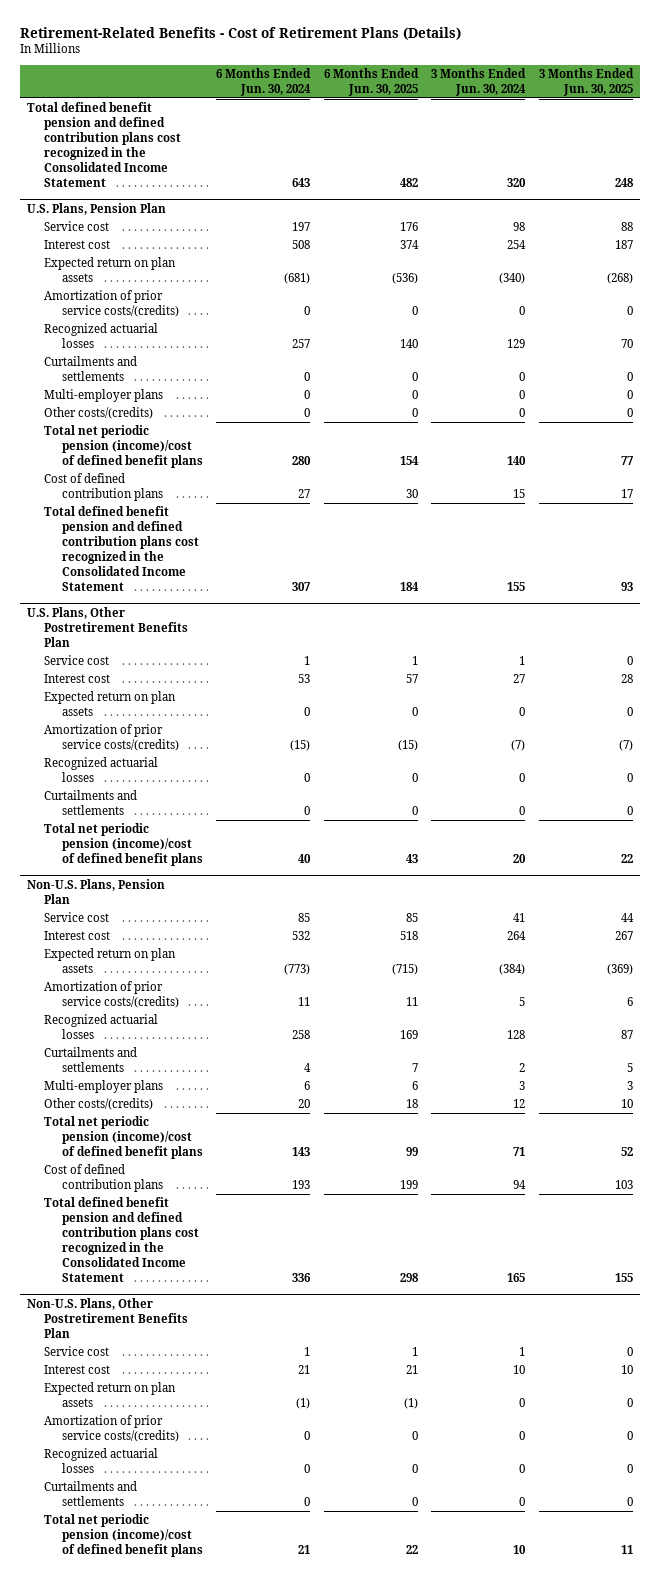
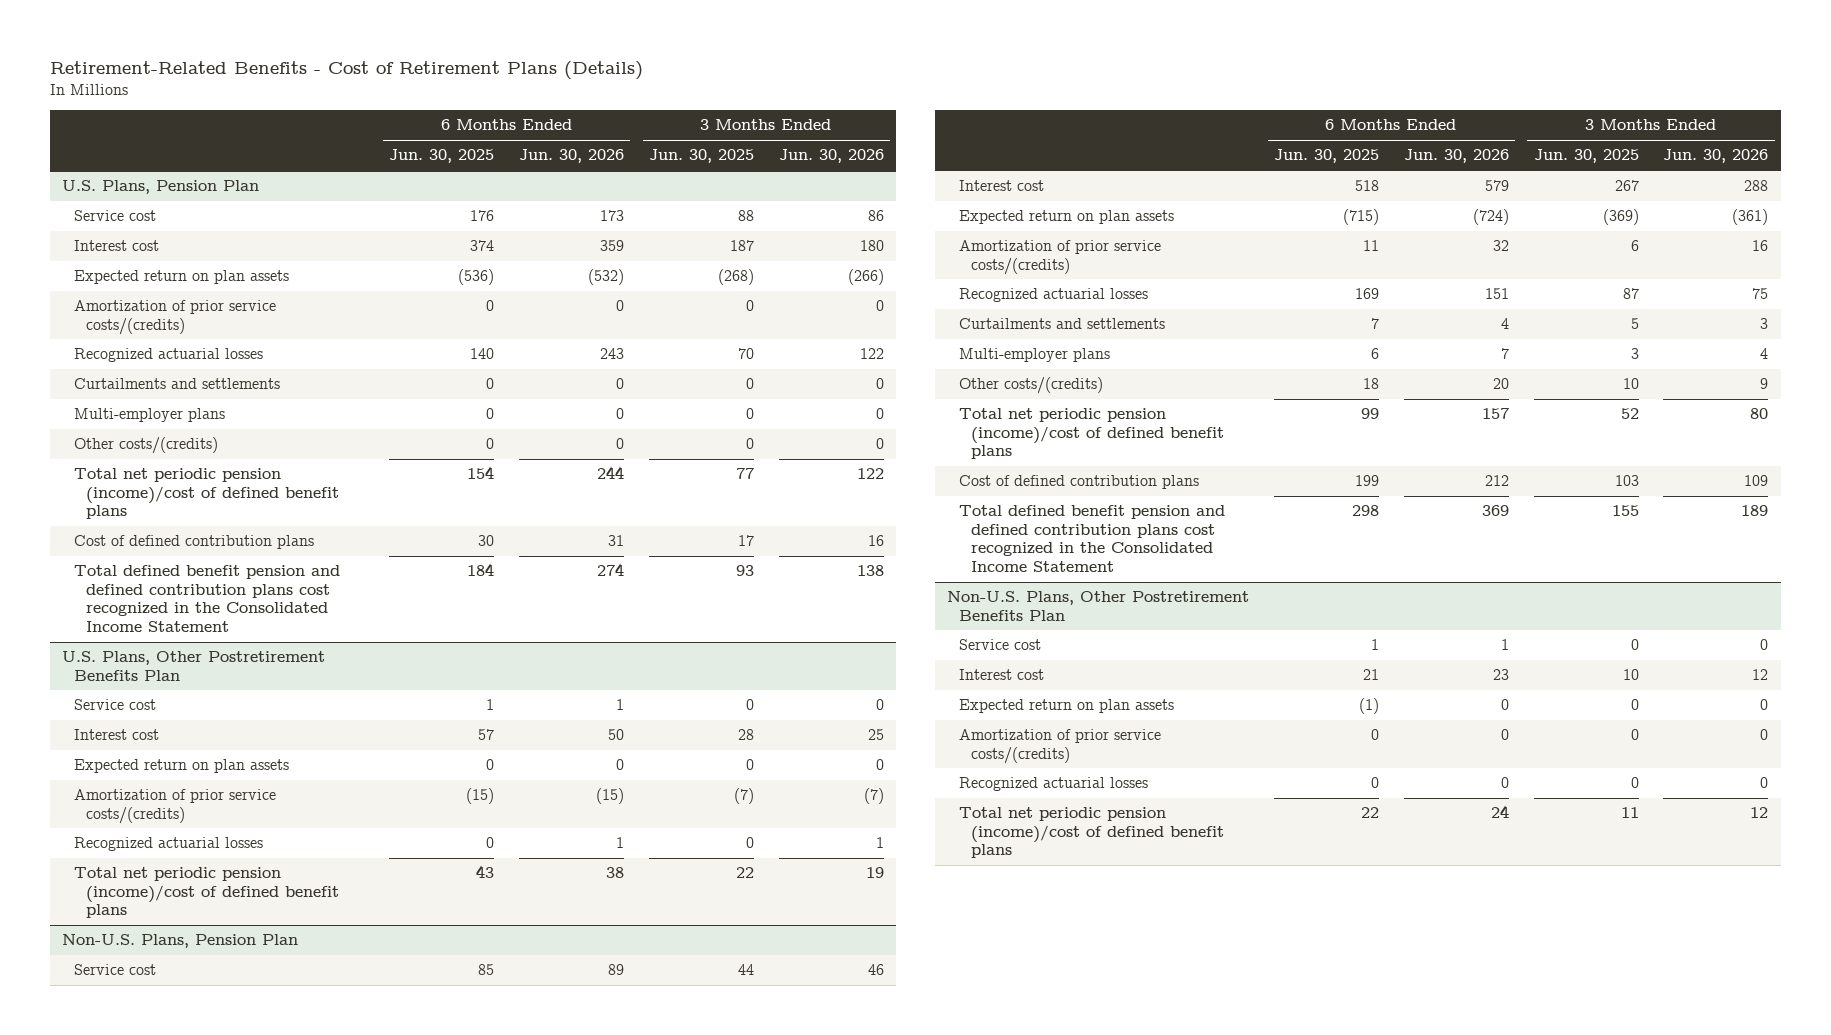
[216,68,312,96] 6 Months Ended Jun. 30, 2024 -> none
[431,68,527,96] 3 Months Ended Jun. 30, 2024 -> none
none -> [519,149,625,164] Jun. 30, 2026
none -> [778,149,884,164] Jun. 30, 2026
[26,102,182,187] Total defined benefit pension and defined contribution plans cost recognized in the Consolidated Income Statement -> none
[44,790,138,816] Curtailments and settlements -> none
[44,1481,138,1507] Curtailments and settlements -> none

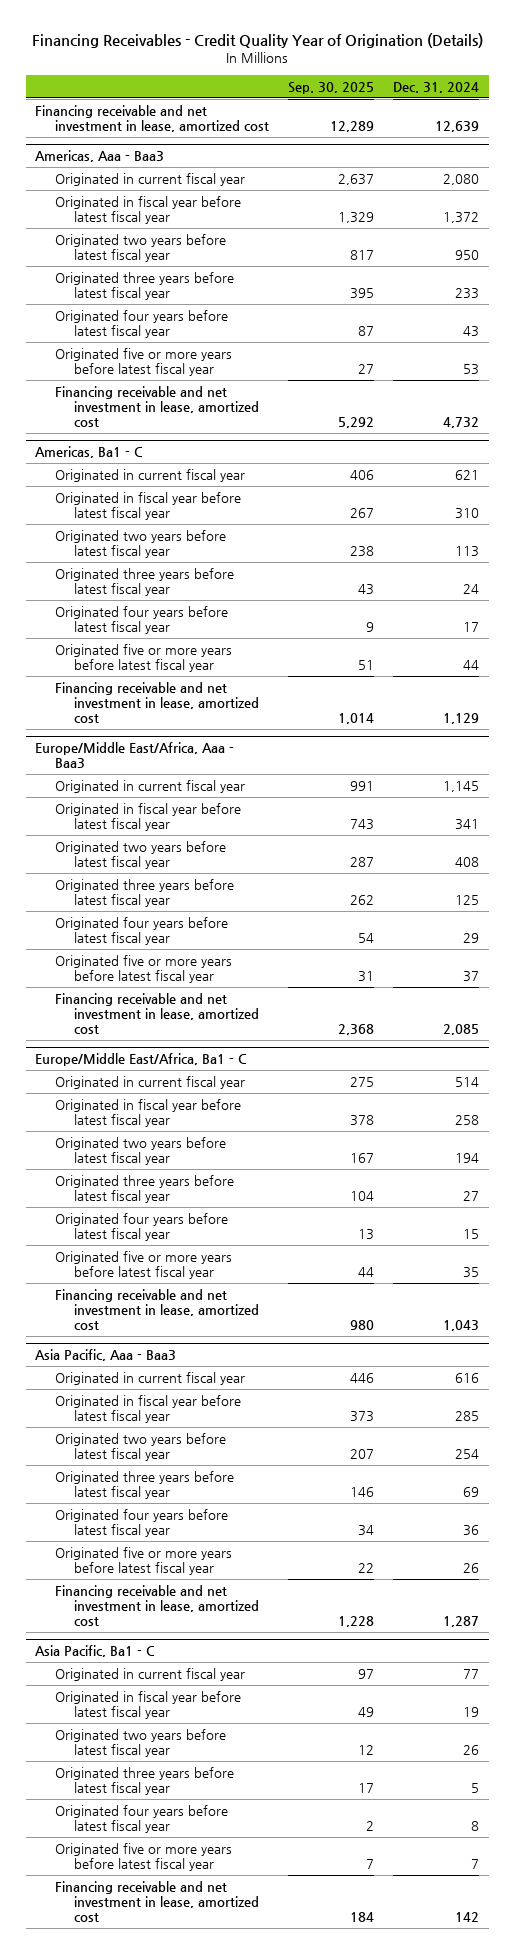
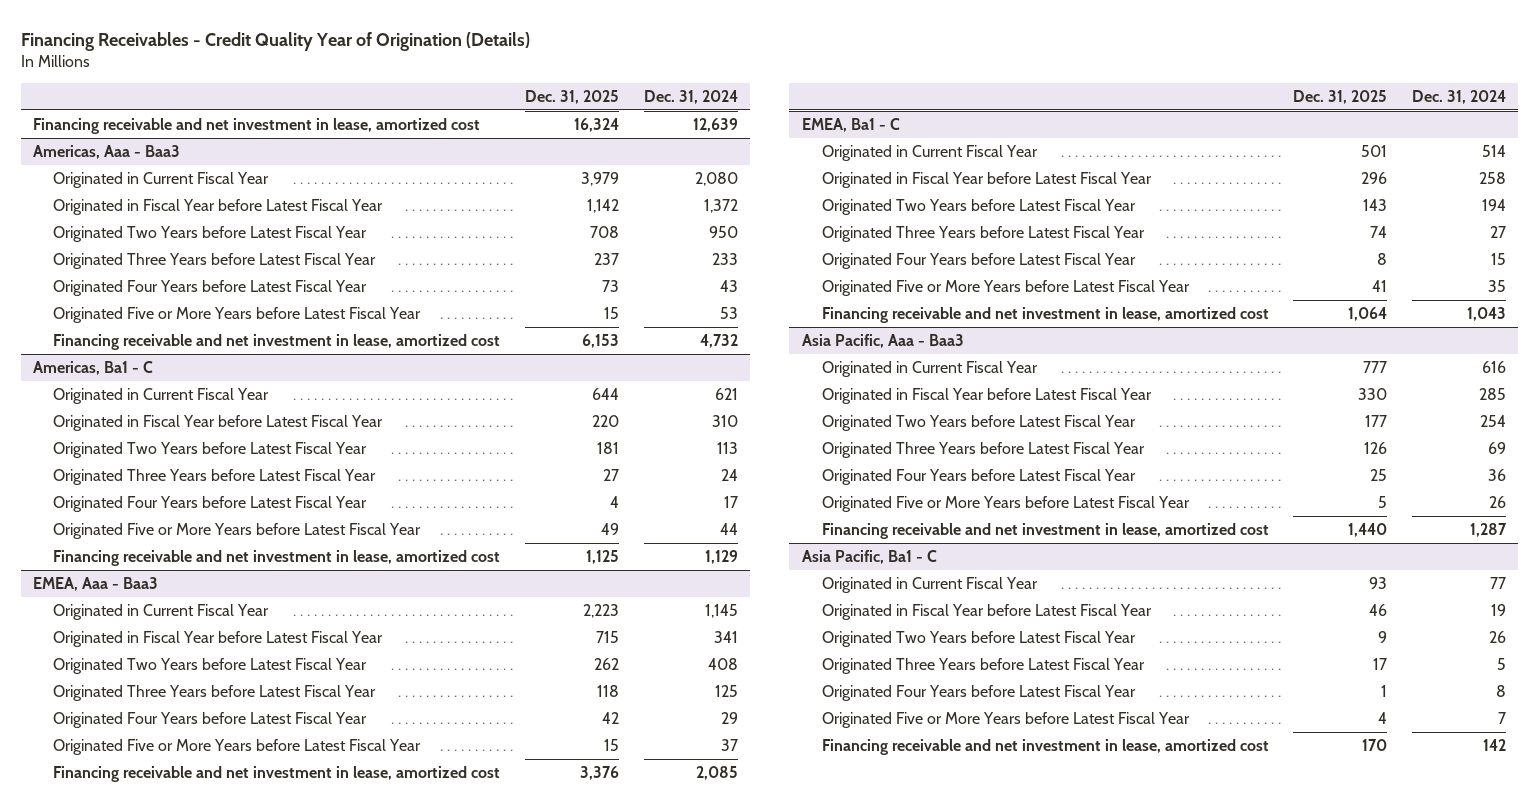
[287,81,374,94] Sep. 30, 2025 -> none
none -> [524,89,619,104] Dec. 31, 2025
[54,172,245,186] Originated in current fiscal year -> [53,171,270,188] Originated in Current Fiscal Year
[54,195,241,224] Originated in fiscal year before latest fiscal year -> [53,198,384,215] Originated in Fiscal Year before Latest Fiscal Year
[54,233,226,262] Originated two years before latest fiscal year -> [53,225,368,242] Originated Two Years before Latest Fiscal Year
[54,271,234,300] Originated three years before latest fiscal year -> [53,252,377,269] Originated Three Years before Latest Fiscal Year
[54,309,228,338] Originated four years before latest fiscal year -> [53,279,368,296] Originated Four Years before Latest Fiscal Year
[54,347,232,376] Originated five or more years before latest fiscal year -> [53,306,422,323] Originated Five or More Years before Latest Fiscal Year
[54,468,245,482] Originated in current fiscal year -> [53,387,270,404] Originated in Current Fiscal Year
[54,491,241,520] Originated in fiscal year before latest fiscal year -> [53,414,384,431] Originated in Fiscal Year before Latest Fiscal Year
[54,529,226,558] Originated two years before latest fiscal year -> [53,441,368,458] Originated Two Years before Latest Fiscal Year
[54,567,234,596] Originated three years before latest fiscal year -> [53,468,377,485] Originated Three Years before Latest Fiscal Year
[54,605,228,634] Originated four years before latest fiscal year -> [53,495,368,512] Originated Four Years before Latest Fiscal Year
[54,643,232,672] Originated five or more years before latest fiscal year -> [53,522,422,539] Originated Five or More Years before Latest Fiscal Year
[35,742,235,769] Europe/Middle East/Africa, Aaa - Baa3 -> none
none -> [33,576,159,591] EMEA, Aaa - Baa3
[54,779,245,793] Originated in current fiscal year -> [53,603,270,620] Originated in Current Fiscal Year
[54,802,241,831] Originated in fiscal year before latest fiscal year -> [53,630,384,647] Originated in Fiscal Year before Latest Fiscal Year
[54,840,226,869] Originated two years before latest fiscal year -> [53,657,368,674] Originated Two Years before Latest Fiscal Year
[54,878,234,907] Originated three years before latest fiscal year -> [53,684,377,701] Originated Three Years before Latest Fiscal Year
[54,916,228,945] Originated four years before latest fiscal year -> [53,711,368,728] Originated Four Years before Latest Fiscal Year
[54,954,232,983] Originated five or more years before latest fiscal year -> [53,738,422,755] Originated Five or More Years before Latest Fiscal Year
[35,1053,248,1067] Europe/Middle East/Africa, Ba1 - C -> none
none -> [801,117,900,132] EMEA, Ba1 - C
[54,1075,245,1089] Originated in current fiscal year -> [821,144,1038,161] Originated in Current Fiscal Year
[54,1098,241,1127] Originated in fiscal year before latest fiscal year -> [821,171,1152,188] Originated in Fiscal Year before Latest Fiscal Year
[54,1136,226,1165] Originated two years before latest fiscal year -> [821,198,1136,215] Originated Two Years before Latest Fiscal Year
[54,1174,234,1203] Originated three years before latest fiscal year -> [821,225,1145,242] Originated Three Years before Latest Fiscal Year
[54,1212,228,1241] Originated four years before latest fiscal year -> [821,252,1136,269] Originated Four Years before Latest Fiscal Year
[54,1250,232,1279] Originated five or more years before latest fiscal year -> [821,279,1190,296] Originated Five or More Years before Latest Fiscal Year
[54,1371,245,1385] Originated in current fiscal year -> [821,360,1038,377] Originated in Current Fiscal Year
[54,1394,241,1423] Originated in fiscal year before latest fiscal year -> [821,387,1152,404] Originated in Fiscal Year before Latest Fiscal Year
[54,1432,226,1461] Originated two years before latest fiscal year -> [821,414,1136,431] Originated Two Years before Latest Fiscal Year
[54,1470,234,1499] Originated three years before latest fiscal year -> [821,441,1145,458] Originated Three Years before Latest Fiscal Year
[54,1508,228,1537] Originated four years before latest fiscal year -> [821,468,1136,485] Originated Four Years before Latest Fiscal Year
[54,1546,232,1575] Originated five or more years before latest fiscal year -> [821,495,1190,512] Originated Five or More Years before Latest Fiscal Year
[54,1667,245,1681] Originated in current fiscal year -> [821,576,1038,593] Originated in Current Fiscal Year
[54,1690,241,1719] Originated in fiscal year before latest fiscal year -> [821,603,1152,620] Originated in Fiscal Year before Latest Fiscal Year
[54,1728,226,1757] Originated two years before latest fiscal year -> [821,630,1136,647] Originated Two Years before Latest Fiscal Year
[54,1766,234,1795] Originated three years before latest fiscal year -> [821,657,1145,674] Originated Three Years before Latest Fiscal Year
[54,1804,228,1833] Originated four years before latest fiscal year -> [821,684,1136,701] Originated Four Years before Latest Fiscal Year
[54,1842,232,1871] Originated five or more years before latest fiscal year -> [821,711,1190,728] Originated Five or More Years before Latest Fiscal Year

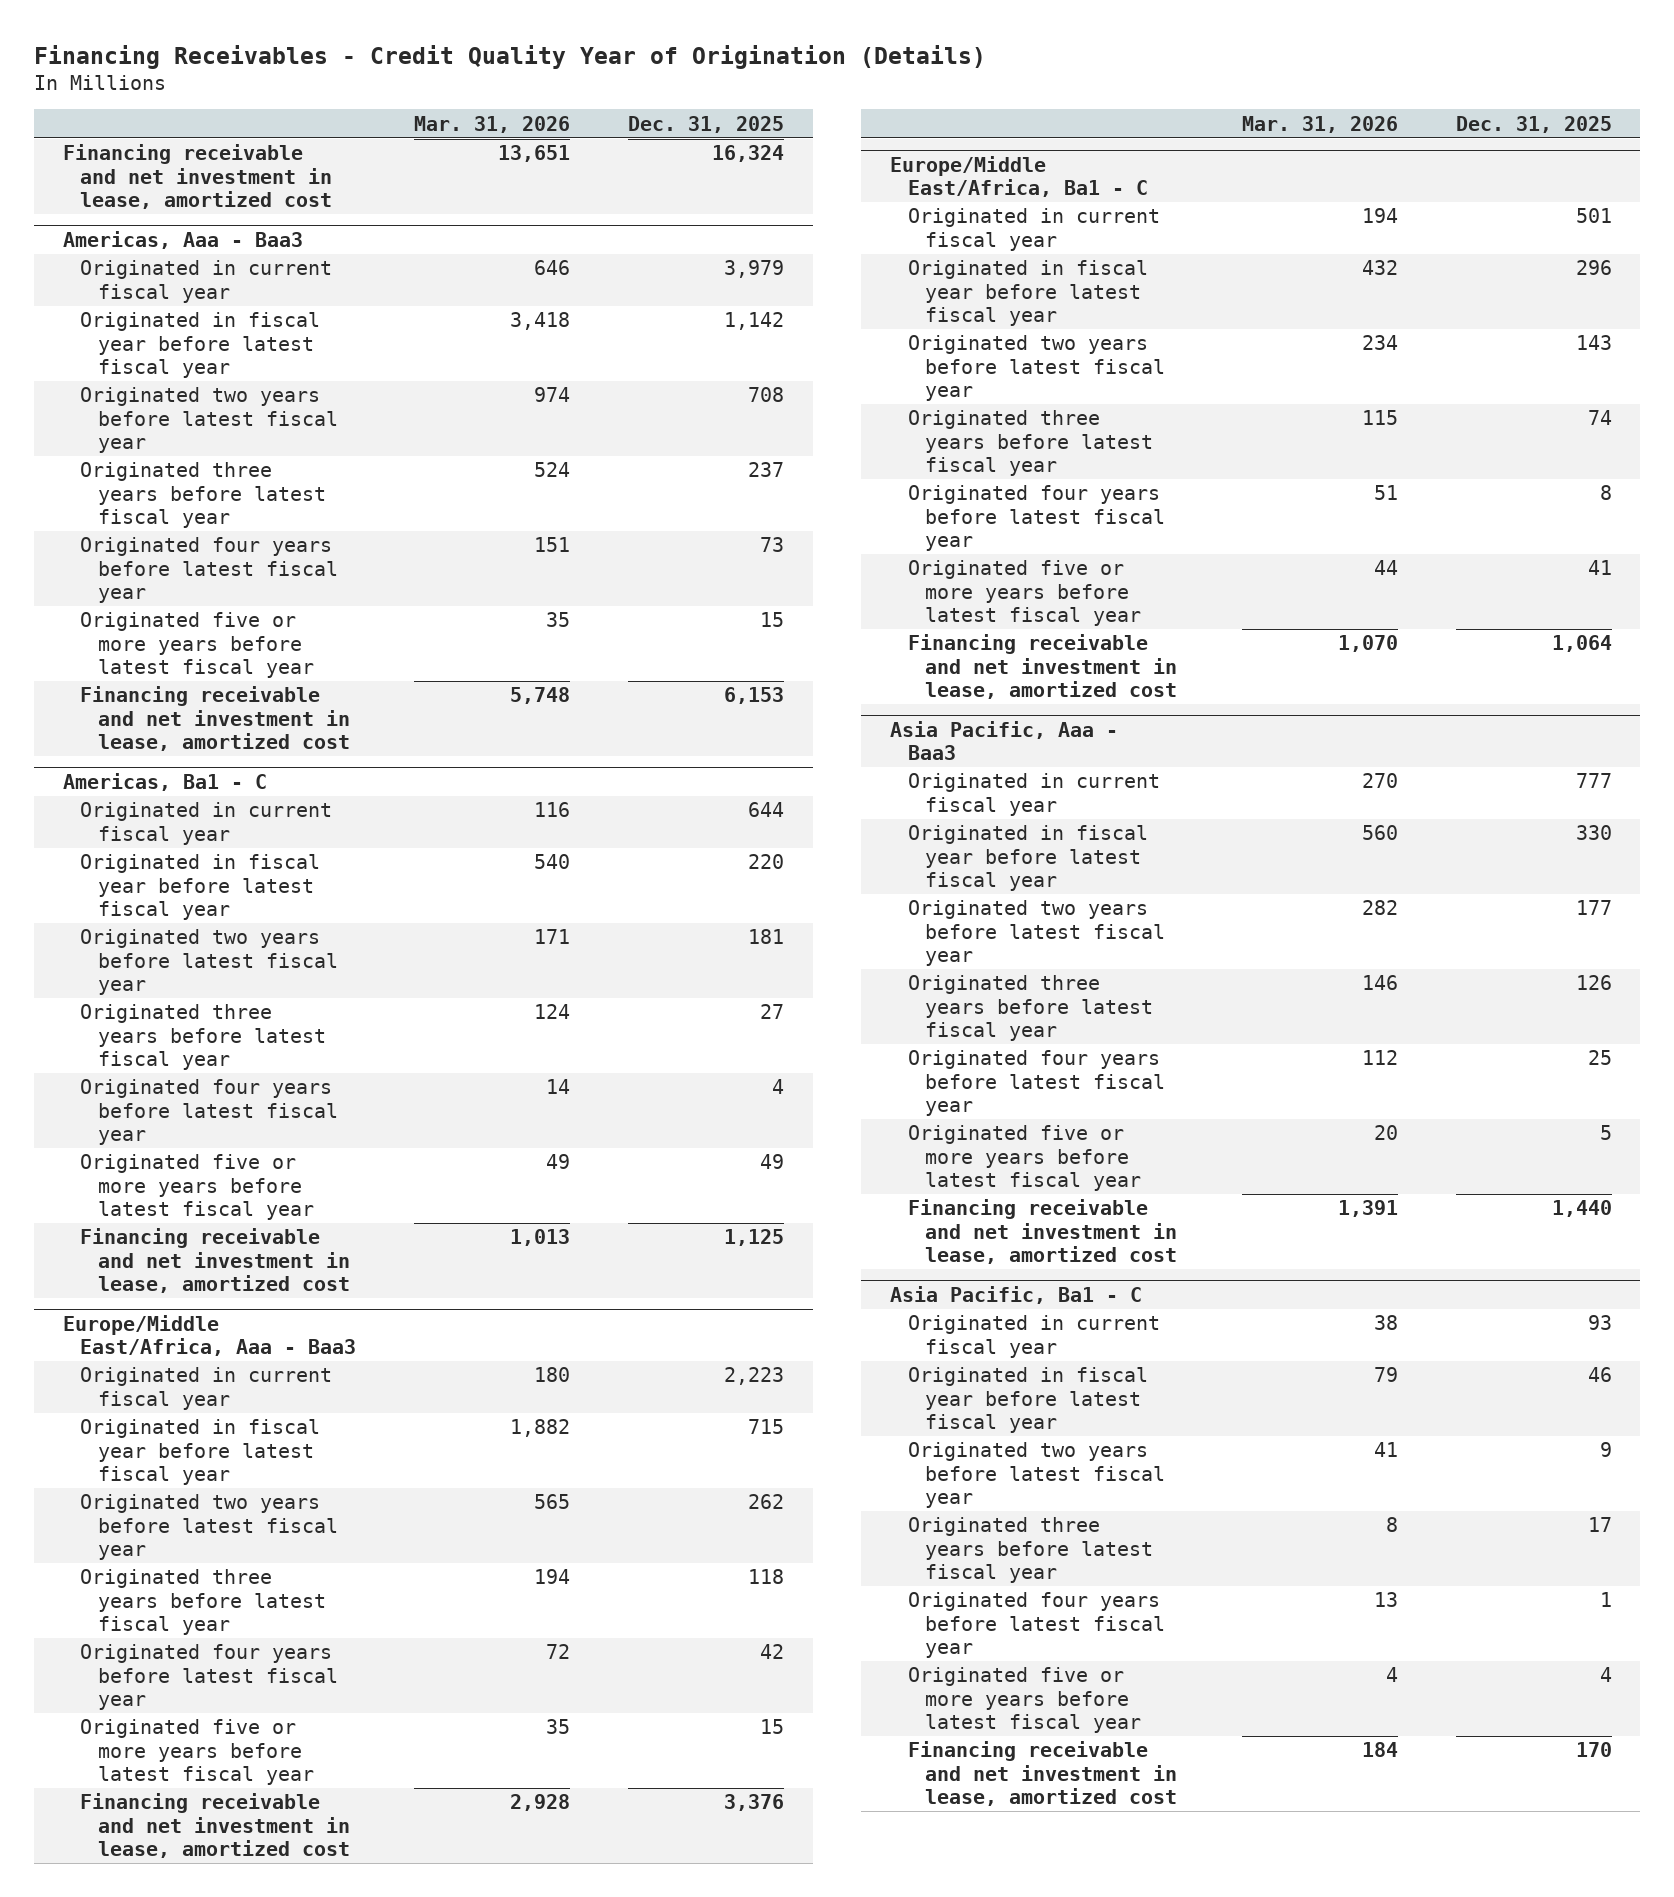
[643,89,738,104] Dec. 31, 2024 -> none
none -> [413,115,570,133] Mar. 31, 2026
[53,171,270,188] Originated in Current Fiscal Year -> [80,260,333,303] Originated in current fiscal year
[53,198,384,215] Originated in Fiscal Year before Latest Fiscal Year -> [80,312,321,378] Originated in fiscal year before latest fiscal year
[53,225,368,242] Originated Two Years before Latest Fiscal Year -> [80,387,338,453] Originated two years before latest fiscal year
[53,252,377,269] Originated Three Years before Latest Fiscal Year -> [80,462,326,528] Originated three years before latest fiscal year
[53,279,368,296] Originated Four Years before Latest Fiscal Year -> [80,537,338,603] Originated four years before latest fiscal year
[53,306,422,323] Originated Five or More Years before Latest Fiscal Year -> [80,612,314,678] Originated five or more years before latest fiscal year
[53,387,270,404] Originated in Current Fiscal Year -> [80,802,333,845] Originated in current fiscal year
[53,414,384,431] Originated in Fiscal Year before Latest Fiscal Year -> [80,854,321,920] Originated in fiscal year before latest fiscal year
[53,441,368,458] Originated Two Years before Latest Fiscal Year -> [80,929,338,995] Originated two years before latest fiscal year
[53,468,377,485] Originated Three Years before Latest Fiscal Year -> [80,1004,326,1070] Originated three years before latest fiscal year
[53,495,368,512] Originated Four Years before Latest Fiscal Year -> [80,1079,338,1145] Originated four years before latest fiscal year
[53,522,422,539] Originated Five or More Years before Latest Fiscal Year -> [80,1154,314,1220] Originated five or more years before latest fiscal year
[33,576,159,591] EMEA, Aaa - Baa3 -> none
none -> [62,1314,357,1357] Europe/Middle East/Africa, Aaa - Baa3
[53,603,270,620] Originated in Current Fiscal Year -> [80,1367,333,1410] Originated in current fiscal year
[53,630,384,647] Originated in Fiscal Year before Latest Fiscal Year -> [80,1419,321,1485] Originated in fiscal year before latest fiscal year
[53,657,368,674] Originated Two Years before Latest Fiscal Year -> [80,1494,338,1560] Originated two years before latest fiscal year
[53,684,377,701] Originated Three Years before Latest Fiscal Year -> [80,1569,326,1635] Originated three years before latest fiscal year
[53,711,368,728] Originated Four Years before Latest Fiscal Year -> [80,1644,338,1710] Originated four years before latest fiscal year
[53,738,422,755] Originated Five or More Years before Latest Fiscal Year -> [80,1719,314,1785] Originated five or more years before latest fiscal year
[801,117,900,132] EMEA, Ba1 - C -> none
none -> [890,155,1148,198] Europe/Middle East/Africa, Ba1 - C
[821,144,1038,161] Originated in Current Fiscal Year -> [907,208,1160,251] Originated in current fiscal year
[821,171,1152,188] Originated in Fiscal Year before Latest Fiscal Year -> [907,260,1148,326] Originated in fiscal year before latest fiscal year
[821,198,1136,215] Originated Two Years before Latest Fiscal Year -> [907,335,1166,401] Originated two years before latest fiscal year
[821,225,1145,242] Originated Three Years before Latest Fiscal Year -> [907,410,1154,476] Originated three years before latest fiscal year
[821,252,1136,269] Originated Four Years before Latest Fiscal Year -> [907,485,1166,551] Originated four years before latest fiscal year
[821,279,1190,296] Originated Five or More Years before Latest Fiscal Year -> [907,560,1142,626] Originated five or more years before latest fiscal year
[821,360,1038,377] Originated in Current Fiscal Year -> [907,773,1160,816] Originated in current fiscal year
[821,387,1152,404] Originated in Fiscal Year before Latest Fiscal Year -> [907,825,1148,891] Originated in fiscal year before latest fiscal year
[821,414,1136,431] Originated Two Years before Latest Fiscal Year -> [907,900,1166,966] Originated two years before latest fiscal year
[821,441,1145,458] Originated Three Years before Latest Fiscal Year -> [907,975,1154,1041] Originated three years before latest fiscal year
[821,468,1136,485] Originated Four Years before Latest Fiscal Year -> [907,1050,1166,1116] Originated four years before latest fiscal year
[821,495,1190,512] Originated Five or More Years before Latest Fiscal Year -> [907,1125,1142,1191] Originated five or more years before latest fiscal year
[821,576,1038,593] Originated in Current Fiscal Year -> [907,1315,1160,1358] Originated in current fiscal year
[821,603,1152,620] Originated in Fiscal Year before Latest Fiscal Year -> [907,1367,1148,1433] Originated in fiscal year before latest fiscal year
[821,630,1136,647] Originated Two Years before Latest Fiscal Year -> [907,1442,1166,1508] Originated two years before latest fiscal year
[821,657,1145,674] Originated Three Years before Latest Fiscal Year -> [907,1517,1154,1583] Originated three years before latest fiscal year
[821,684,1136,701] Originated Four Years before Latest Fiscal Year -> [907,1592,1166,1658] Originated four years before latest fiscal year
[821,711,1190,728] Originated Five or More Years before Latest Fiscal Year -> [907,1667,1142,1733] Originated five or more years before latest fiscal year

